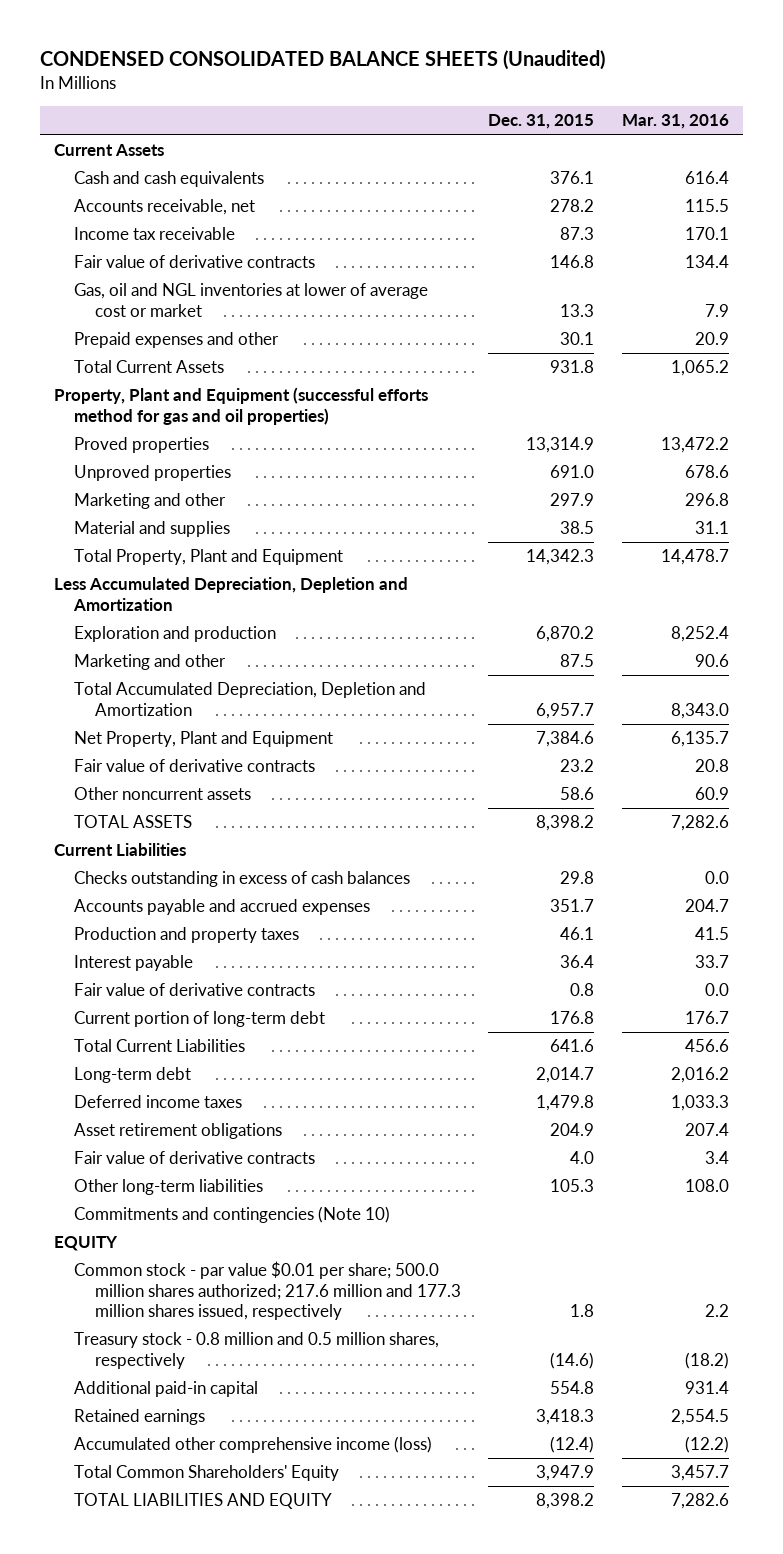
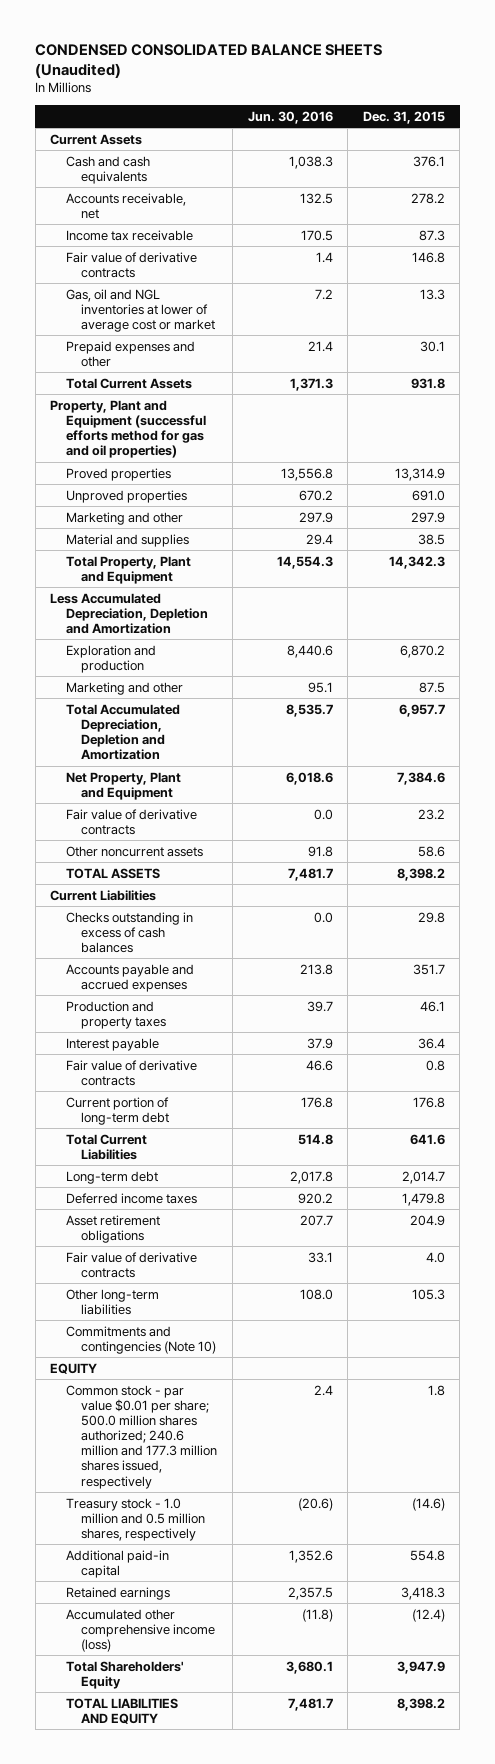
[622,114,730,130] Mar. 31, 2016 -> none
none -> [247,110,333,124] Jun. 30, 2016
[74,1261,461,1321] Common stock - par value $0.01 per share; 500.0 million shares authorized; 217.6 million and 177.3 million shares issued, respectively -> [65,1384,218,1489] Common stock - par value $0.01 per share; 500.0 million shares authorized; 240.6 million and 177.3 million shares issued, respectively
[74,1332,440,1369] Treasury stock - 0.8 million and 0.5 million shares, respectively -> [65,1497,206,1541] Treasury stock - 1.0 million and 0.5 million shares, respectively
[74,1465,340,1482] Total Common Shareholders' Equity -> [65,1660,184,1689] Total Shareholders' Equity

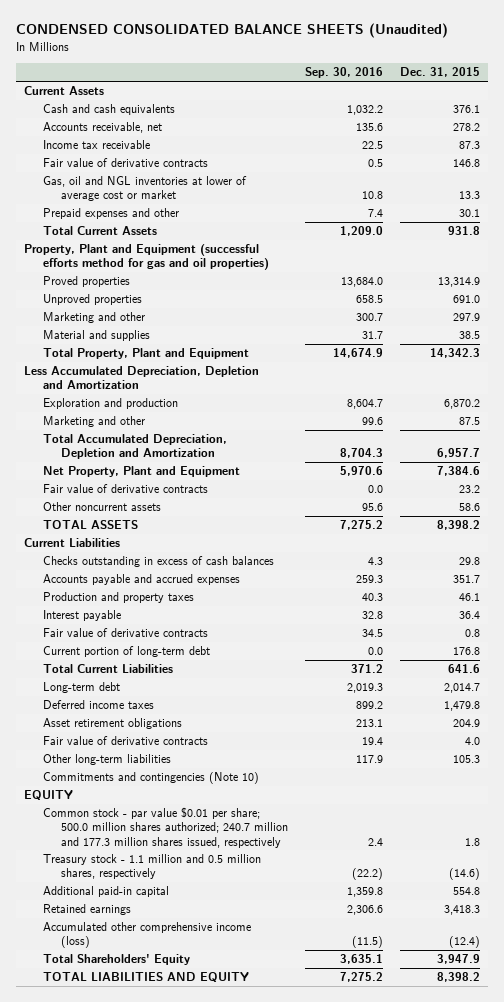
[247,110,333,124] Jun. 30, 2016 -> none
none -> [305,67,384,79] Sep. 30, 2016
[65,1384,218,1489] Common stock - par value $0.01 per share; 500.0 million shares authorized; 240.6 million and 177.3 million shares issued, respectively -> [42,807,289,848] Common stock - par value $0.01 per share; 500.0 million shares authorized; 240.7 million and 177.3 million shares issued, respectively
[65,1497,206,1541] Treasury stock - 1.0 million and 0.5 million shares, respectively -> [42,854,261,880] Treasury stock - 1.1 million and 0.5 million shares, respectively

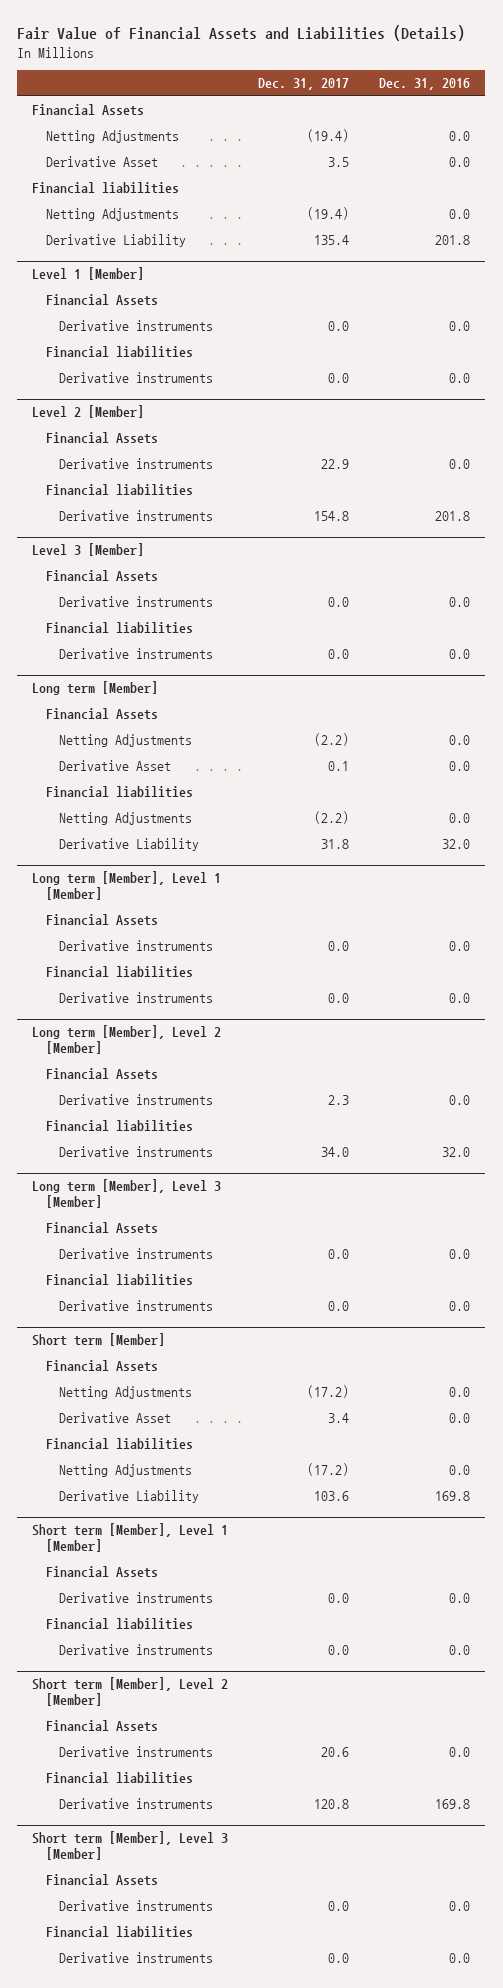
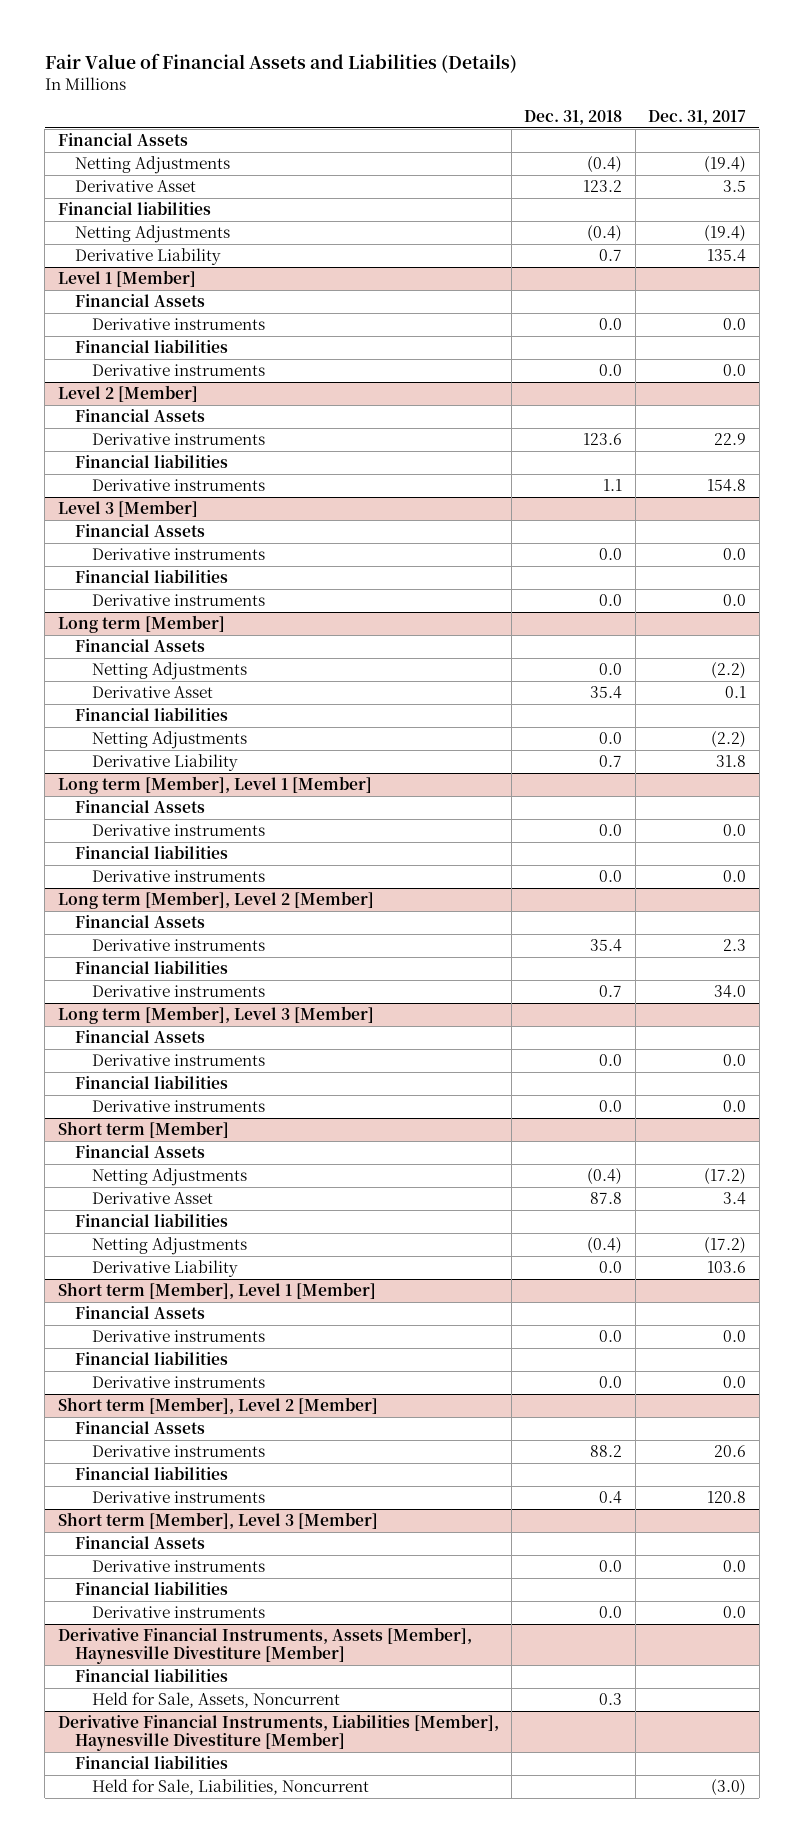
[379,78,471,91] Dec. 31, 2016 -> none
none -> [524,110,623,126] Dec. 31, 2018
none -> [57,1627,472,1665] Derivative Financial Instruments, Assets [Member], Haynesville Divestiture [Member]
none -> [75,1668,229,1683] Financial liabilities
none -> [92,1692,341,1709] Held for Sale, Assets, Noncurrent
none -> [57,1714,499,1752] Derivative Financial Instruments, Liabilities [Member], Haynesville Divestiture [Member]
none -> [75,1755,229,1770] Financial liabilities
none -> [92,1779,370,1796] Held for Sale, Liabilities, Noncurrent

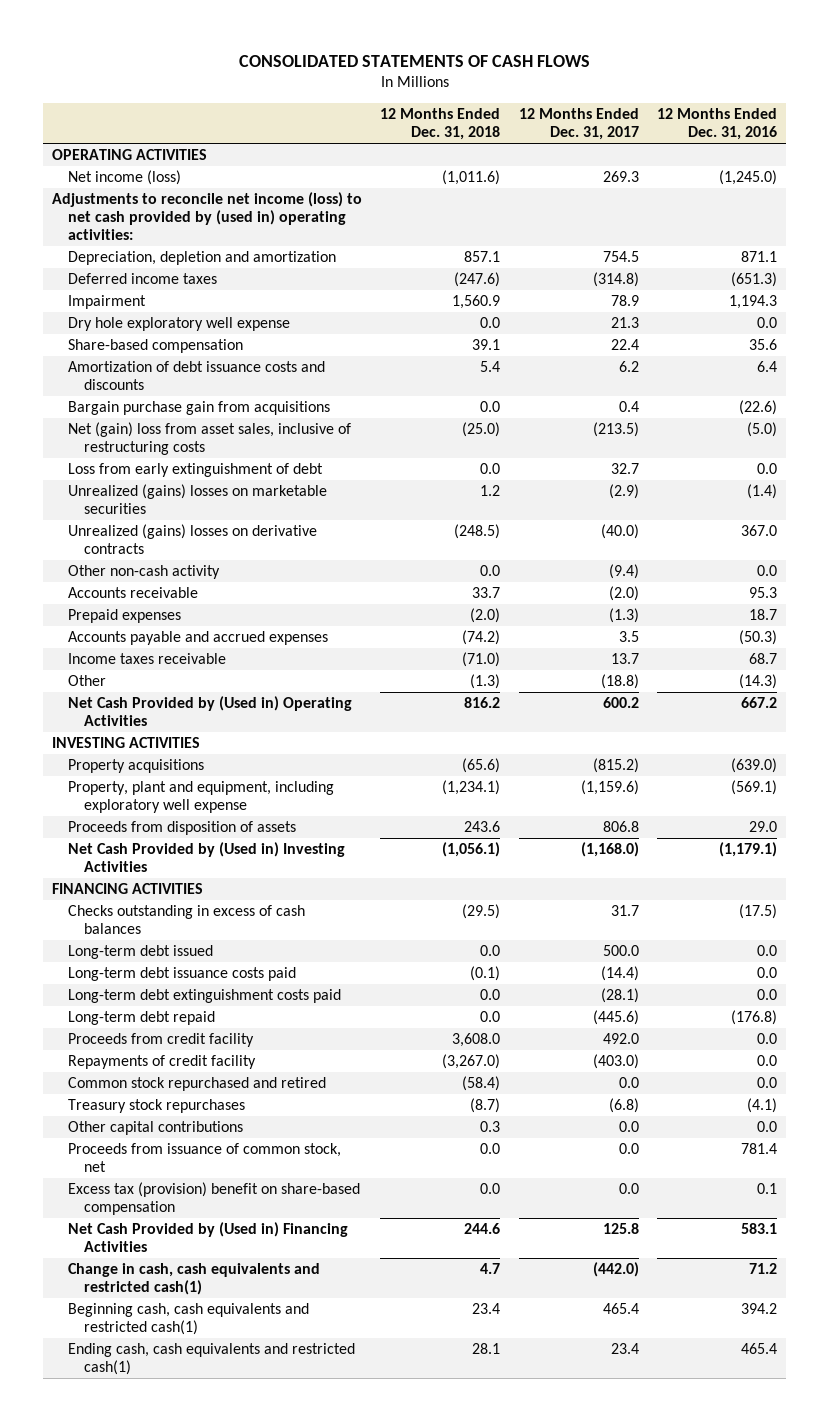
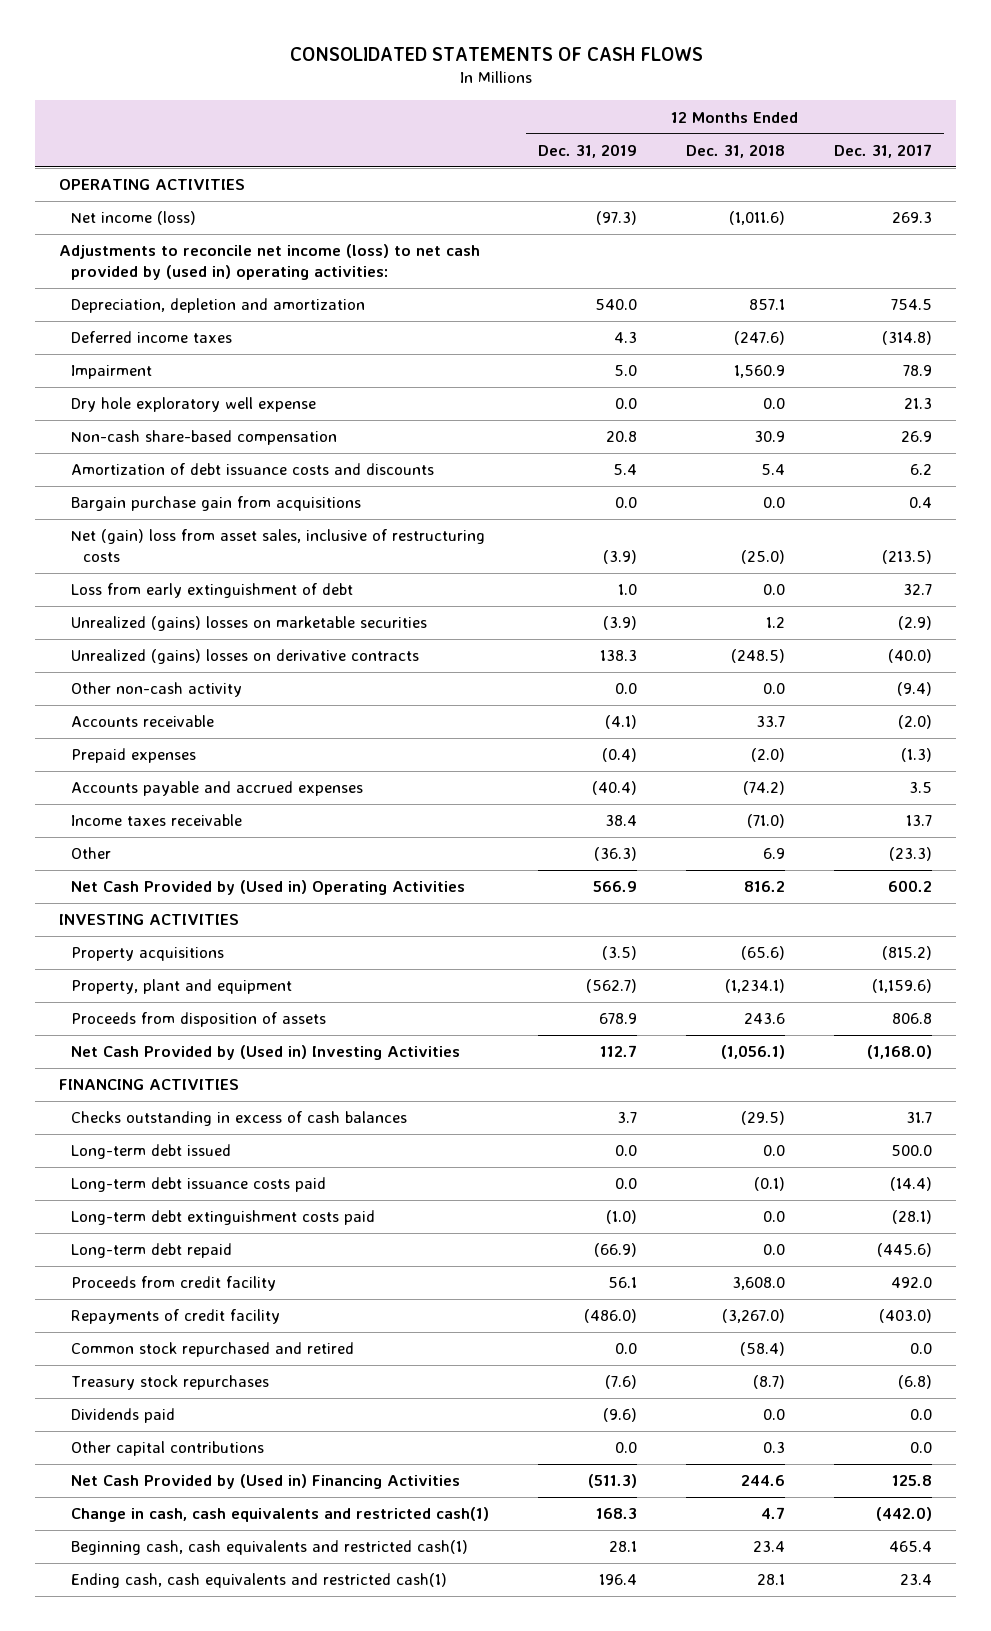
[657,107,778,140] 12 Months Ended Dec. 31, 2016 -> none
none -> [538,143,638,158] Dec. 31, 2019
[67,339,243,354] Share-based compensation -> [71,430,338,446] Non-cash share-based compensation
[472,339,501,351] 39.1 -> [753,431,785,443] 30.9
[610,339,639,351] 22.4 -> [900,431,932,443] 26.9
[470,674,501,690] (1.3) -> [762,848,785,860] 6.9
[600,674,639,690] (18.8) -> [888,847,932,862] (23.3)
[67,781,334,814] Property, plant and equipment, including exploratory well expense -> [71,979,293,995] Property, plant and equipment
none -> [71,1408,176,1424] Dividends paid
[67,1143,341,1173] Proceeds from issuance of common stock, net -> none
[67,1182,360,1216] Excess tax (provision) benefit on share-based compensation -> none

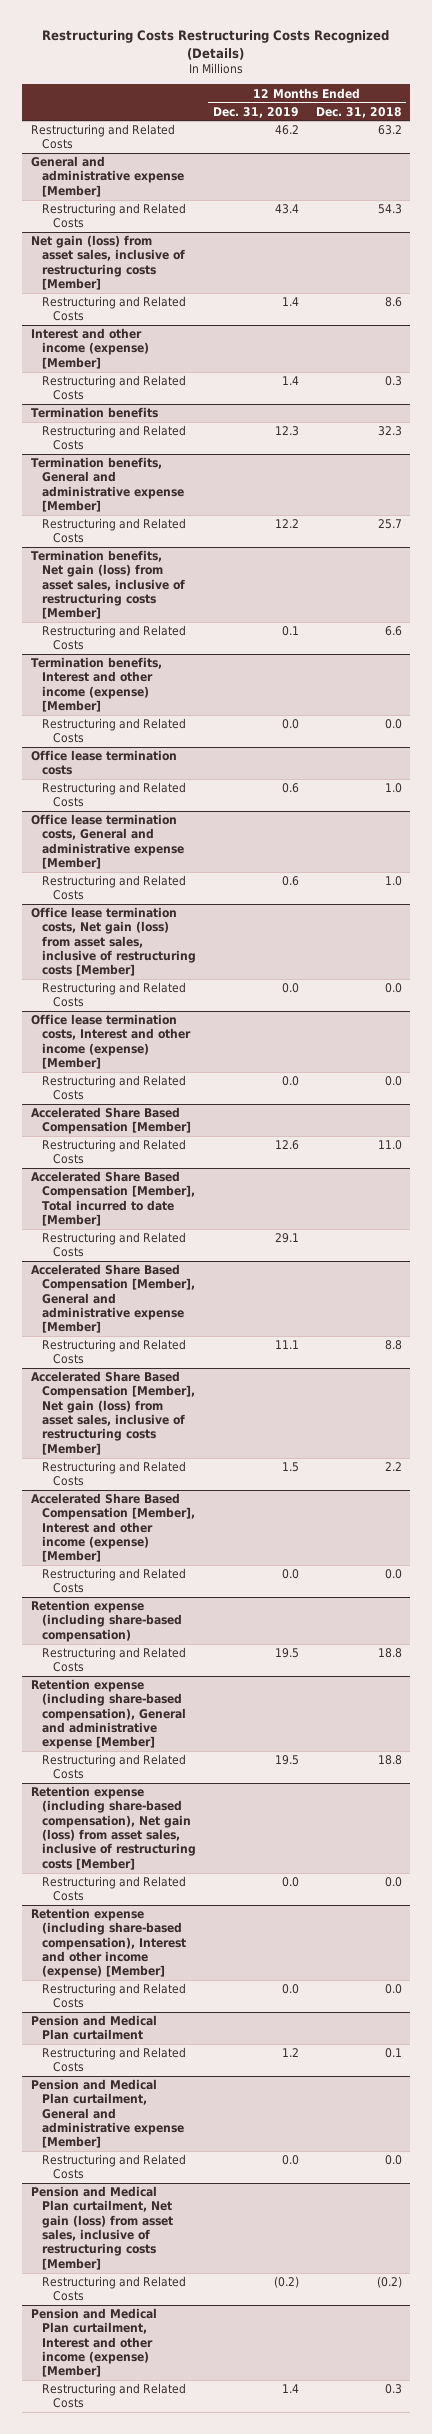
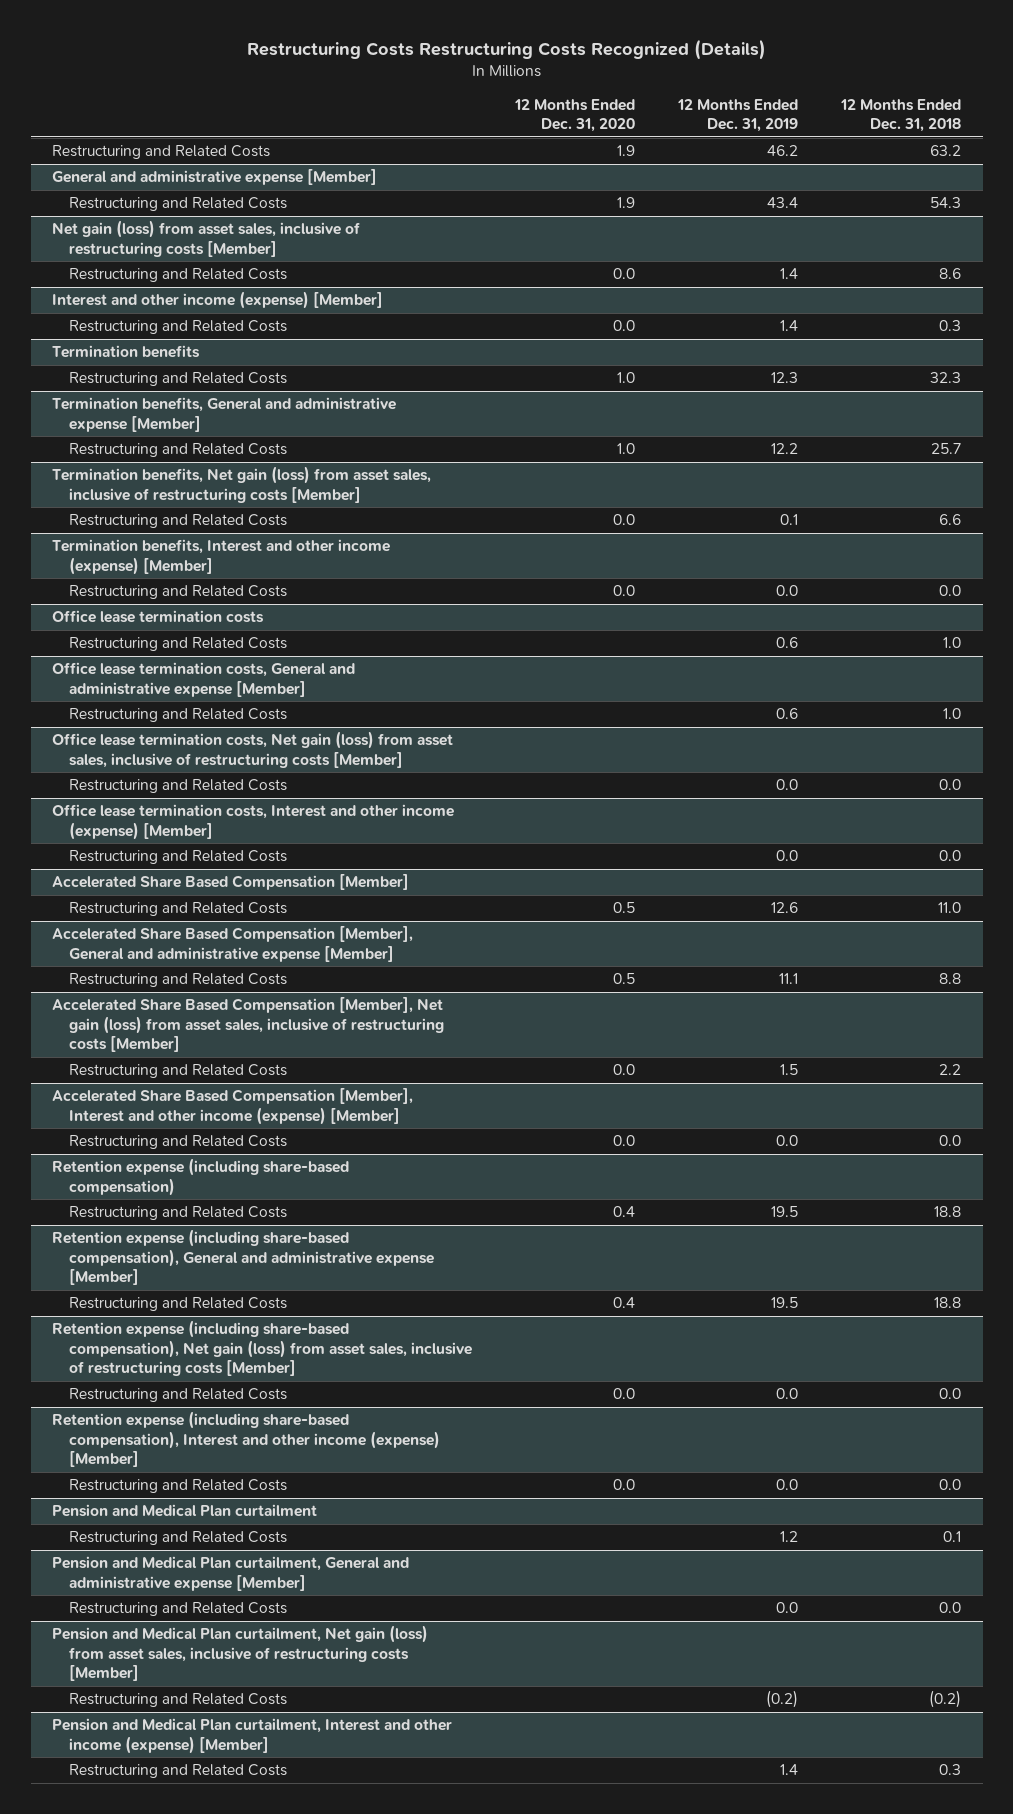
none -> [513,98,635,133] 12 Months Ended Dec. 31, 2020
[30,1171,195,1227] Accelerated Share Based Compensation [Member], Total incurred to date [Member] -> none
[41,1232,186,1258] Restructuring and Related Costs -> none

